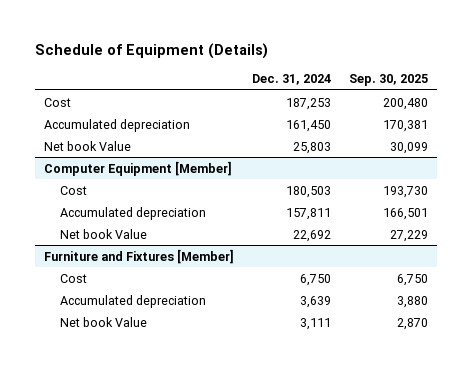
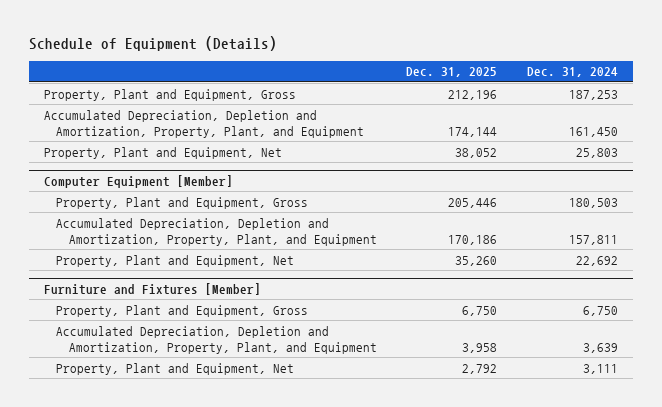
[348,73,428,86] Sep. 30, 2025 -> none
none -> [406,67,498,78] Dec. 31, 2025
[44,97,72,107] Cost -> [43,88,296,101] Property, Plant and Equipment, Gross
[44,118,191,132] Accumulated depreciation -> [43,109,365,138] Accumulated Depreciation, Depletion and Amortization, Property, Plant, and Equipment
[44,140,132,151] Net book Value -> [43,146,282,159] Property, Plant and Equipment, Net
[59,185,87,195] Cost -> [56,196,309,209] Property, Plant and Equipment, Gross
[59,206,206,220] Accumulated depreciation -> [56,217,377,246] Accumulated Depreciation, Depletion and Amortization, Property, Plant, and Equipment
[59,228,147,239] Net book Value -> [56,254,295,267] Property, Plant and Equipment, Net
[59,273,87,283] Cost -> [56,304,309,317] Property, Plant and Equipment, Gross
[59,294,206,308] Accumulated depreciation -> [56,325,377,354] Accumulated Depreciation, Depletion and Amortization, Property, Plant, and Equipment
[59,316,147,327] Net book Value -> [56,362,295,375] Property, Plant and Equipment, Net

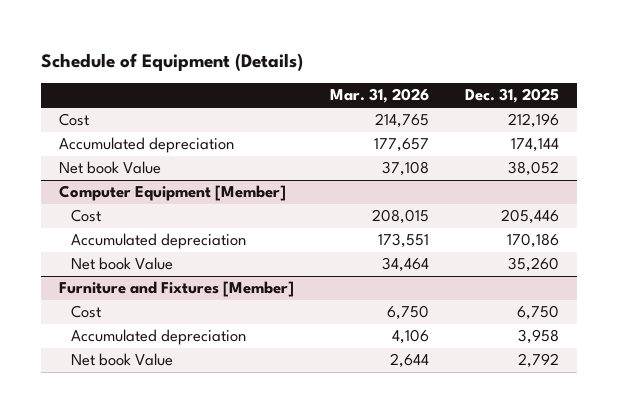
[527,67,619,78] Dec. 31, 2024 -> none
none -> [330,88,430,104] Mar. 31, 2026
[43,88,296,101] Property, Plant and Equipment, Gross -> [59,113,90,127] Cost
[43,109,365,138] Accumulated Depreciation, Depletion and Amortization, Property, Plant, and Equipment -> [59,137,235,154] Accumulated depreciation
[43,146,282,159] Property, Plant and Equipment, Net -> [59,161,162,175] Net book Value
[56,196,309,209] Property, Plant and Equipment, Gross -> [71,209,102,223] Cost
[56,217,377,246] Accumulated Depreciation, Depletion and Amortization, Property, Plant, and Equipment -> [71,233,247,250] Accumulated depreciation
[56,254,295,267] Property, Plant and Equipment, Net -> [71,257,174,271] Net book Value
[56,304,309,317] Property, Plant and Equipment, Gross -> [71,305,102,319] Cost
[56,325,377,354] Accumulated Depreciation, Depletion and Amortization, Property, Plant, and Equipment -> [71,329,247,346] Accumulated depreciation
[56,362,295,375] Property, Plant and Equipment, Net -> [71,353,174,367] Net book Value

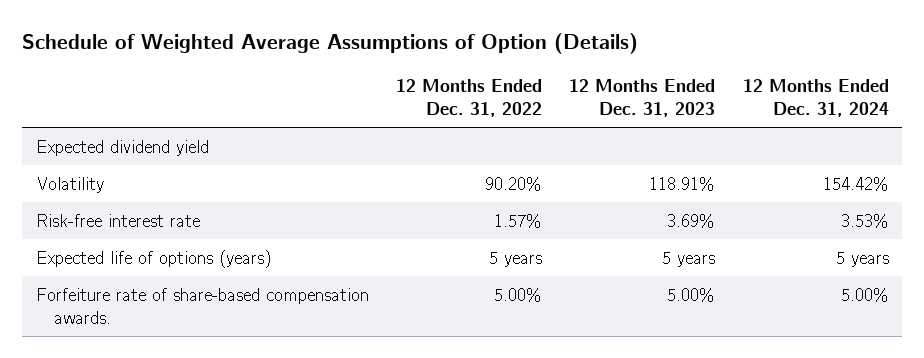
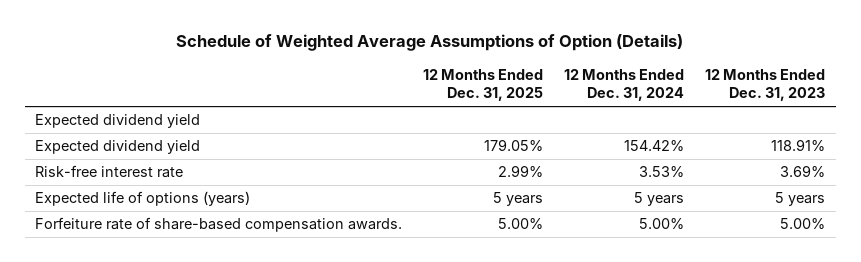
[396,78,543,117] 12 Months Ended Dec. 31, 2022 -> none
none -> [423,69,544,102] 12 Months Ended Dec. 31, 2025
[35,176,104,193] Volatility -> [35,140,201,155] Expected dividend yield

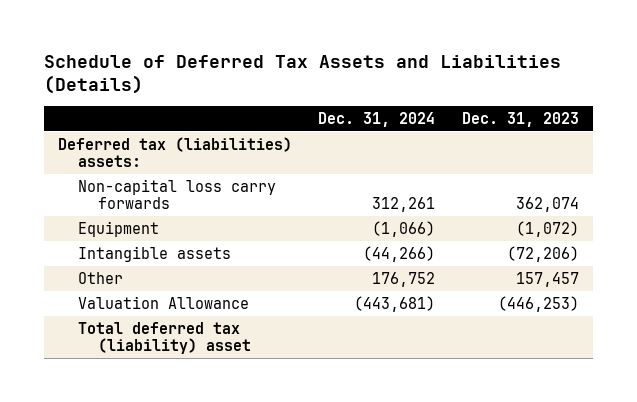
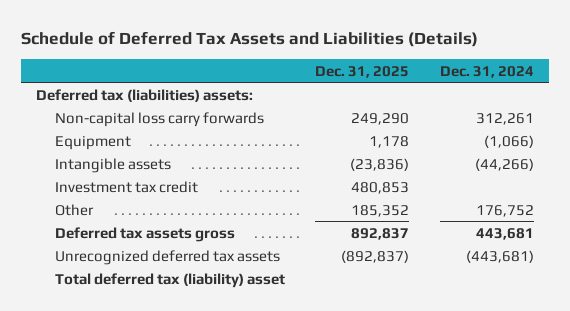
[462,111,580,127] Dec. 31, 2023 -> none
none -> [315,65,410,78] Dec. 31, 2025
none -> [54,180,198,193] Investment tax credit
none -> [54,226,235,242] Deferred tax assets gross
[77,295,249,309] Valuation Allowance -> [54,249,280,265] Unrecognized deferred tax assets

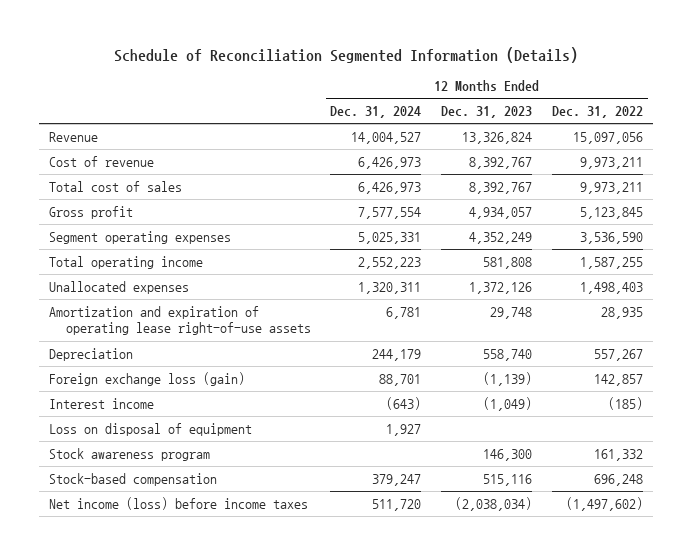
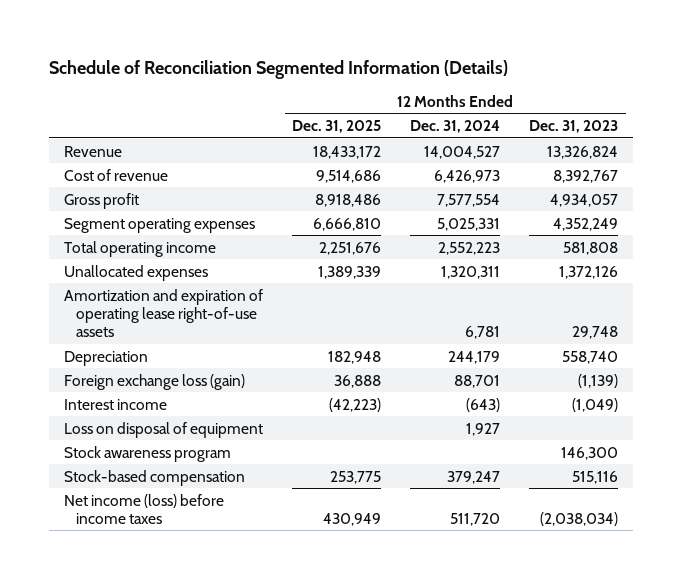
[551,106,643,119] Dec. 31, 2022 -> none
none -> [292,120,382,134] Dec. 31, 2025
[48,180,182,192] Total cost of sales -> none

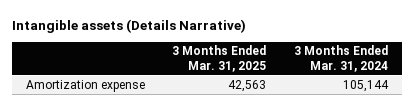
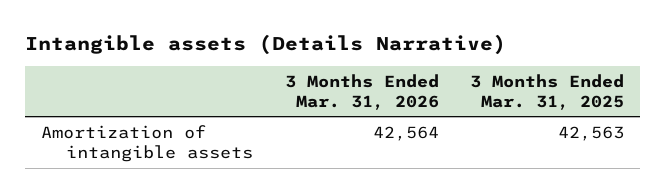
[294,45,389,72] 3 Months Ended Mar. 31, 2024 -> none
none -> [284,73,439,110] 3 Months Ended Mar. 31, 2026
[25,80,145,93] Amortization expense -> [40,124,254,163] Amortization of intangible assets

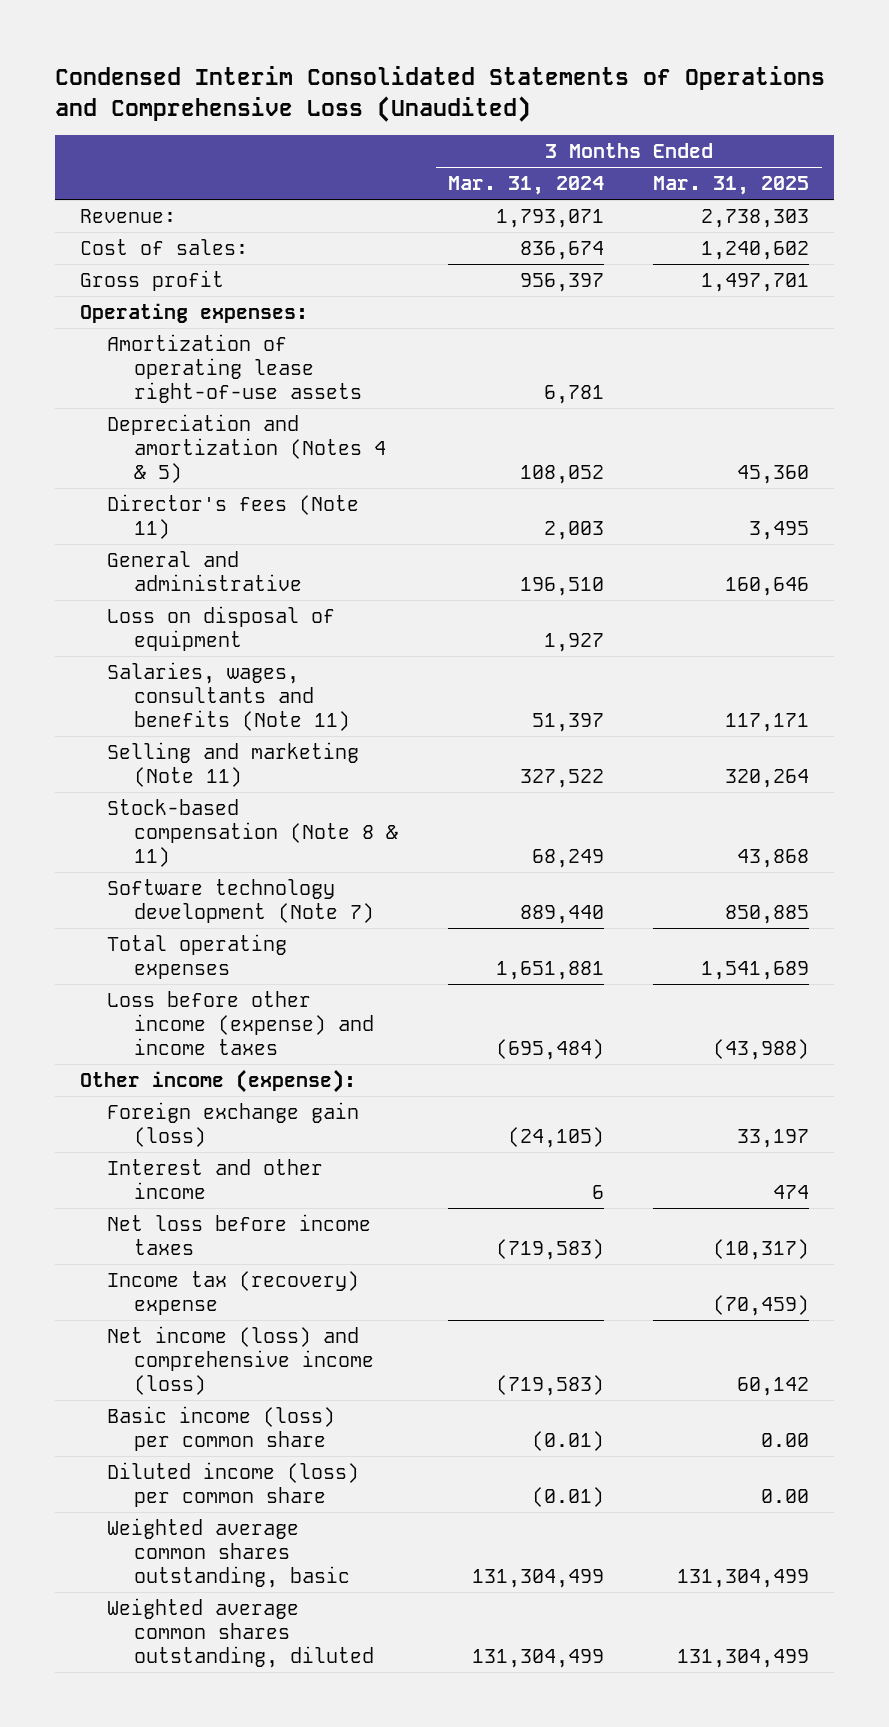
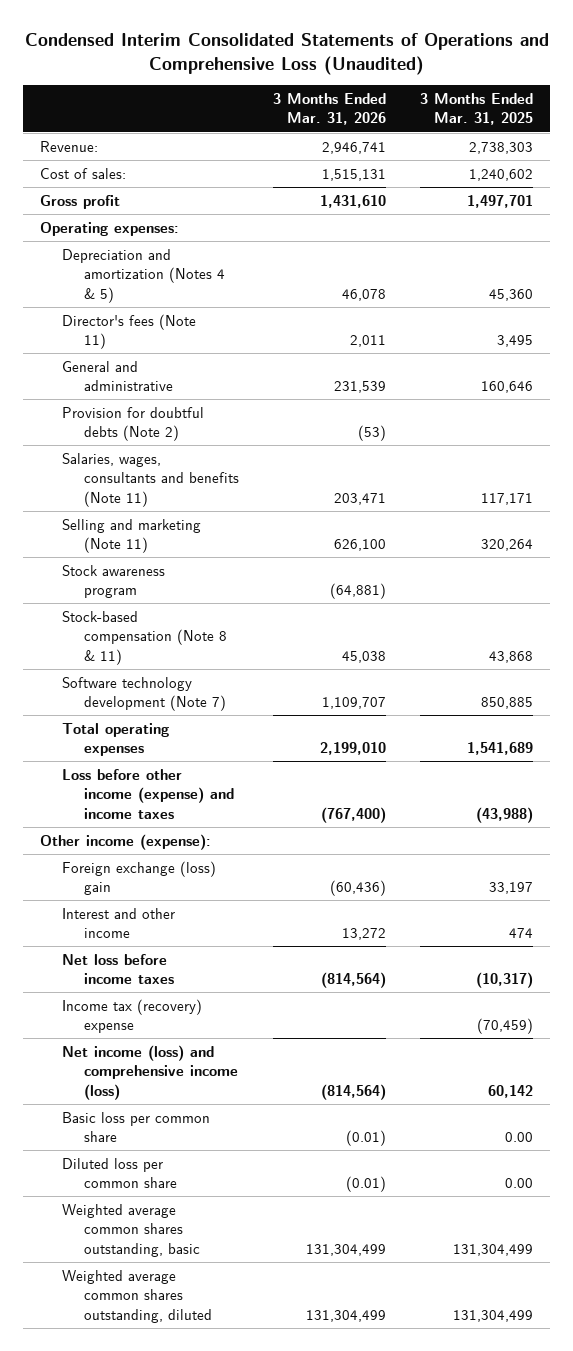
[447,176,604,196] Mar. 31, 2024 -> none
none -> [273,92,387,126] 3 Months Ended Mar. 31, 2026
[107,333,363,404] Amortization of operating lease right-of-use assets -> none
[107,605,336,652] Loss on disposal of equipment -> none
none -> [62,406,205,442] Provision for doubtful debts (Note 2)
none -> [62,564,166,599] Stock awareness program
[107,1101,360,1148] Foreign exchange gain (loss) -> [62,860,217,896] Foreign exchange (loss) gain
[107,1405,336,1452] Basic income (loss) per common share -> [62,1111,211,1143] Basic loss per common share
[107,1461,360,1508] Diluted income (loss) per common share -> [62,1157,178,1189] Diluted loss per common share

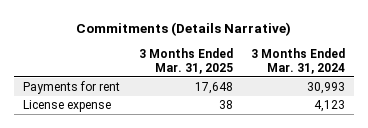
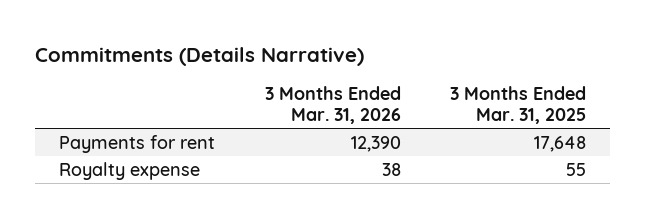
[250,47,345,74] 3 Months Ended Mar. 31, 2024 -> none
none -> [264,86,401,125] 3 Months Ended Mar. 31, 2026
[23,100,112,113] License expense -> [59,161,201,180] Royalty expense
[218,100,233,110] 38 -> [565,162,586,176] 55

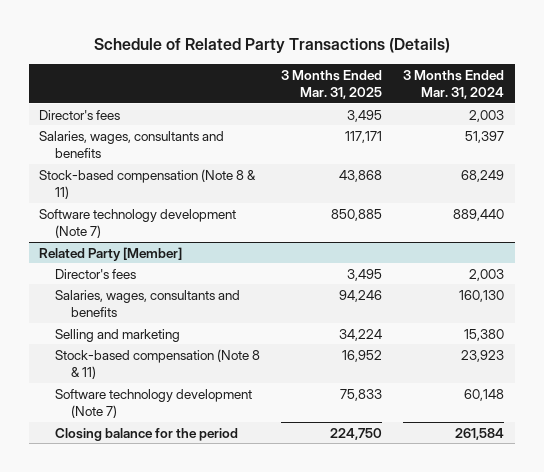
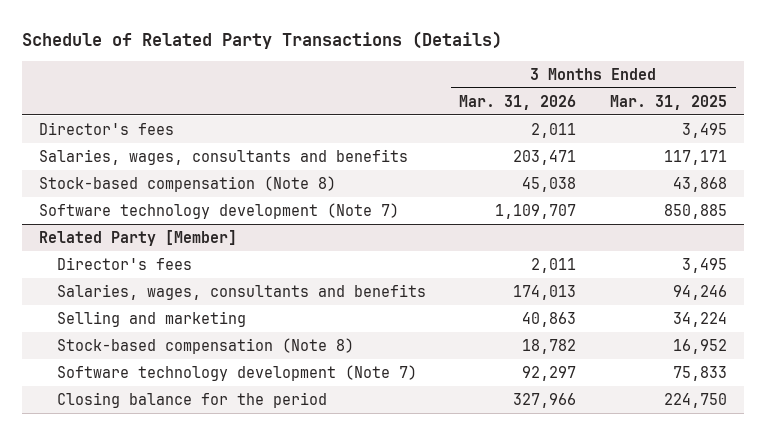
[403,69,505,99] 3 Months Ended Mar. 31, 2024 -> none
none -> [459,94,577,110] Mar. 31, 2026
[39,168,257,199] Stock-based compensation (Note 8 & 11) -> [39,176,337,193] Stock-based compensation (Note 8)
[55,348,261,379] Stock-based compensation (Note 8 & 11) -> [56,338,354,355] Stock-based compensation (Note 8)

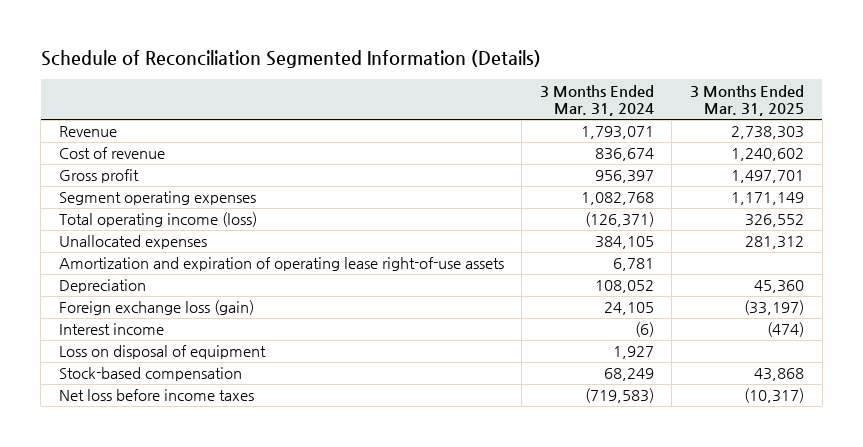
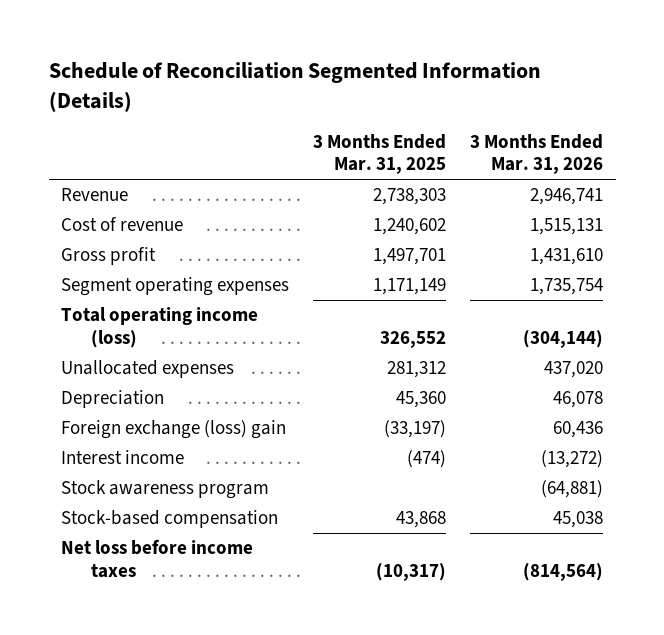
[539,84,654,117] 3 Months Ended Mar. 31, 2024 -> none
none -> [470,133,604,175] 3 Months Ended Mar. 31, 2026
[58,257,504,272] Amortization and expiration of operating lease right-of-use assets -> none
[58,300,254,316] Foreign exchange loss (gain) -> [60,420,286,440] Foreign exchange (loss) gain
[58,345,266,360] Loss on disposal of equipment -> none
none -> [60,480,269,500] Stock awareness program

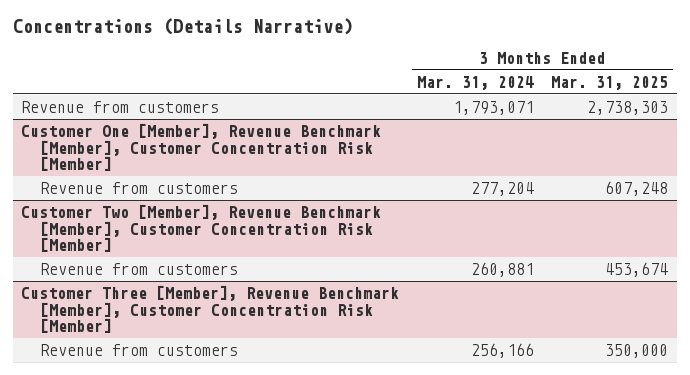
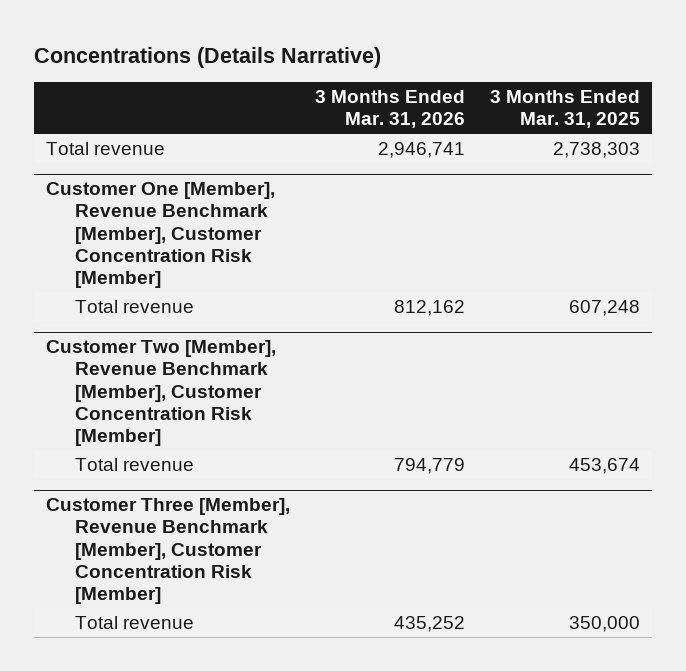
[416,75,534,90] Mar. 31, 2024 -> none
none -> [315,90,466,129] 3 Months Ended Mar. 31, 2026
[21,100,220,113] Revenue from customers -> [46,142,166,156] Total revenue
[39,181,238,194] Revenue from customers -> [74,300,194,314] Total revenue
[39,262,238,275] Revenue from customers -> [74,458,194,472] Total revenue
[39,343,238,356] Revenue from customers -> [74,616,194,630] Total revenue

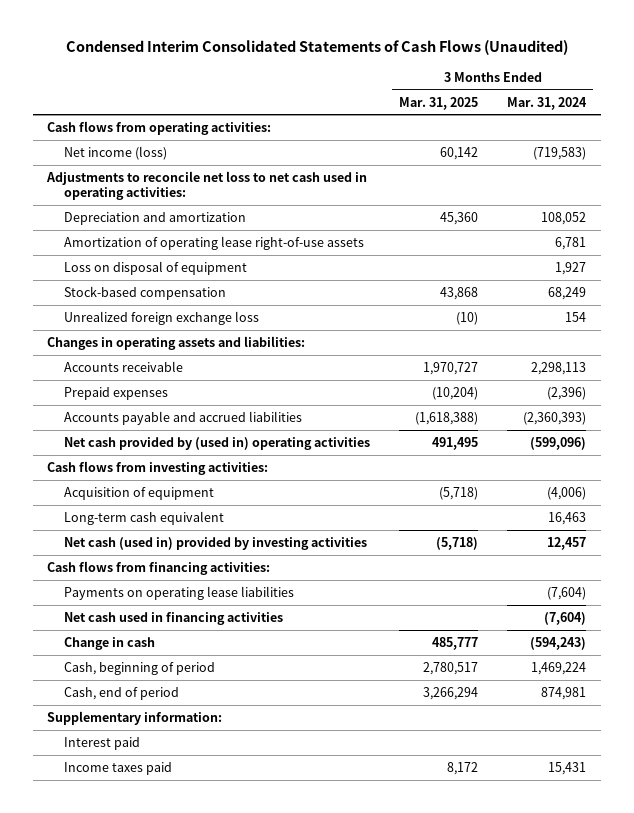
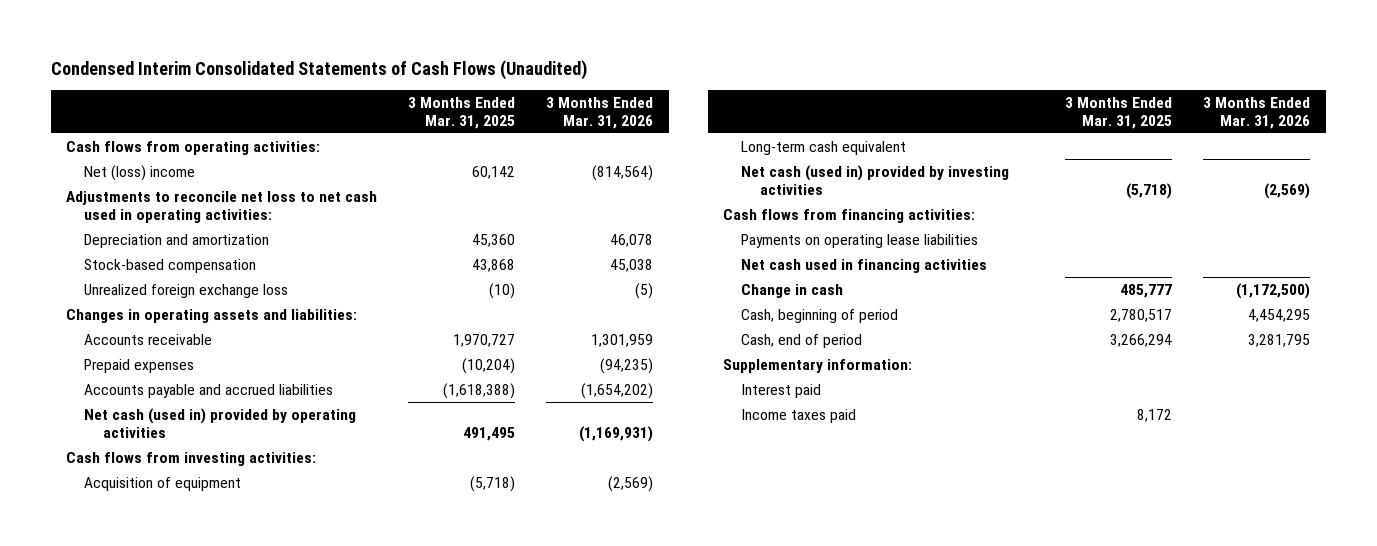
[507,96,588,110] Mar. 31, 2024 -> none
none -> [546,97,654,129] 3 Months Ended Mar. 31, 2026
[63,145,167,160] Net income (loss) -> [84,164,196,181] Net (loss) income
[63,235,364,250] Amortization of operating lease right-of-use assets -> none
[63,260,247,275] Loss on disposal of equipment -> none
[63,436,370,450] Net cash provided by (used in) operating activities -> [84,407,357,438] Net cash (used in) provided by operating activities

